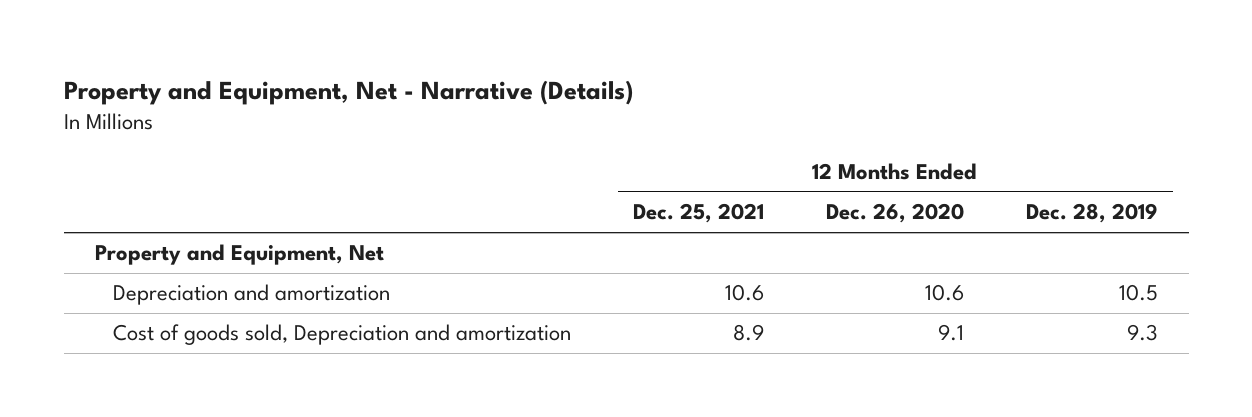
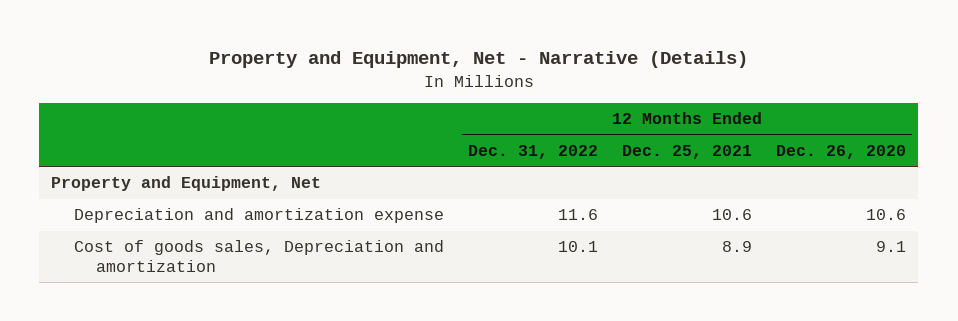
[1025,203,1158,224] Dec. 28, 2019 -> none
none -> [468,144,599,159] Dec. 31, 2022
[113,284,391,306] Depreciation and amortization -> [73,208,444,224] Depreciation and amortization expense
[113,324,572,346] Cost of goods sold, Depreciation and amortization -> [73,240,444,272] Cost of goods sales, Depreciation and amortization

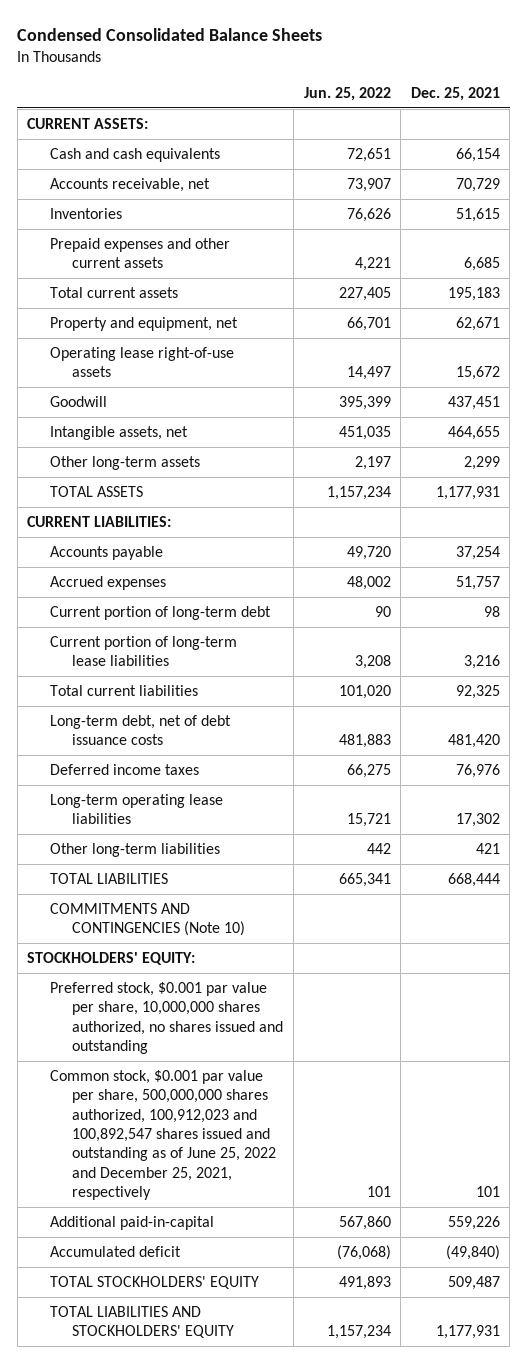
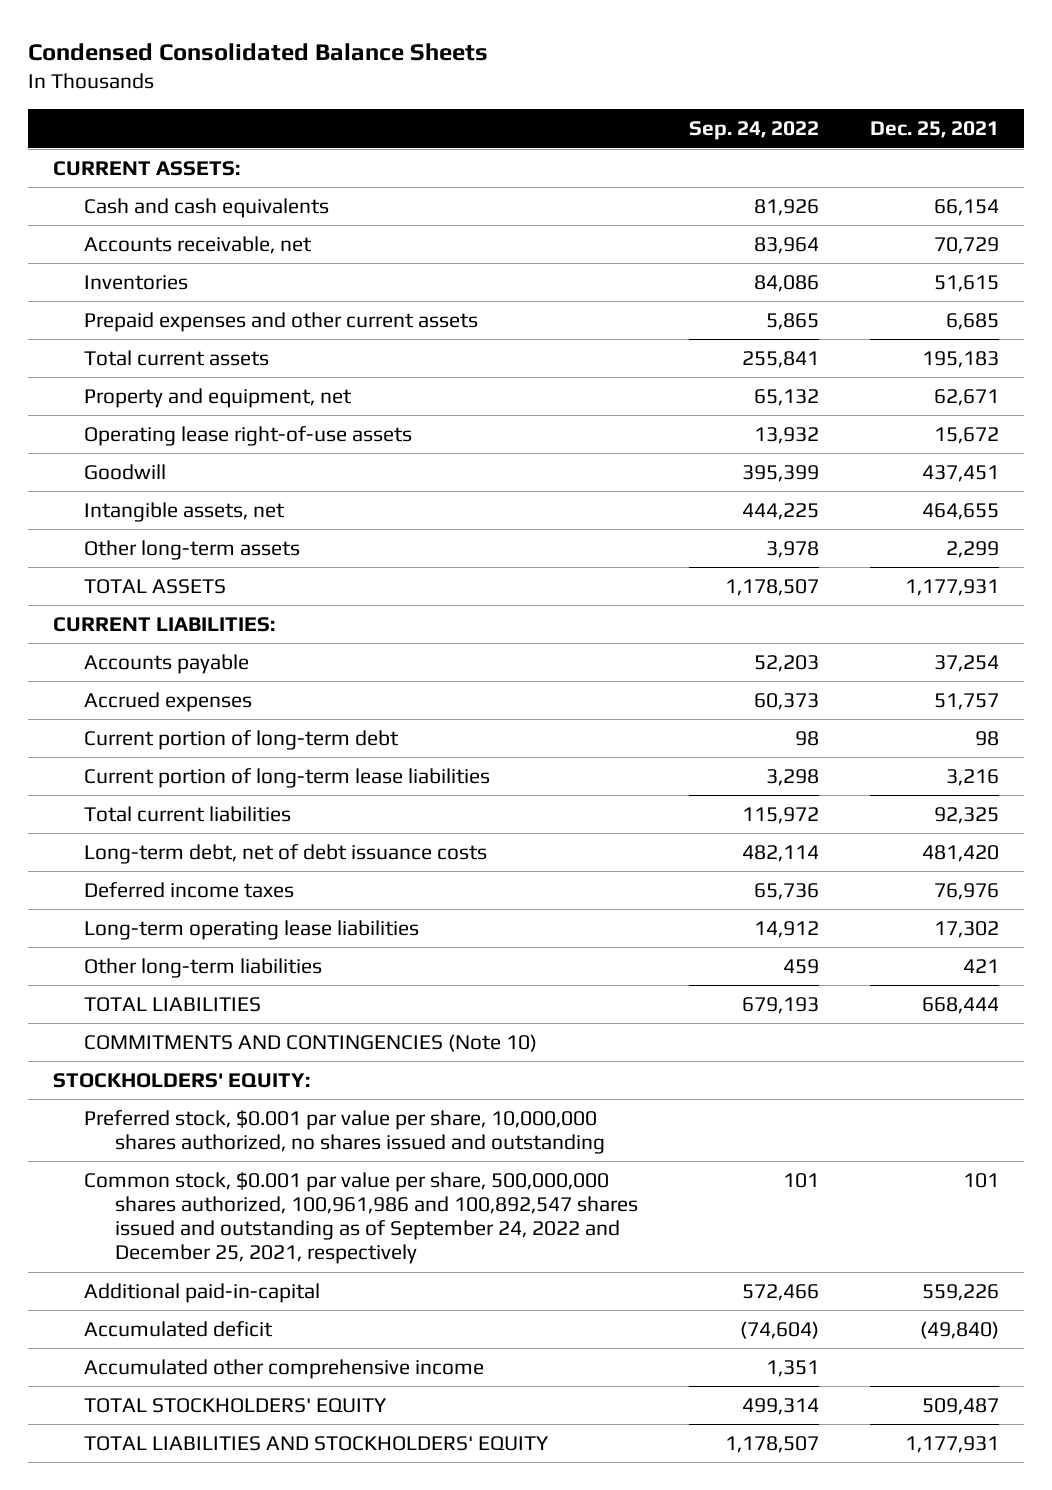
[303,86,391,101] Jun. 25, 2022 -> none
none -> [689,121,820,141] Sep. 24, 2022
[49,1070,277,1201] Common stock, $0.001 par value per share, 500,000,000 shares authorized, 100,912,023 and 100,892,547 shares issued and outstanding as of June 25, 2022 and December 25, 2021, respectively -> [84,1171,639,1265] Common stock, $0.001 par value per share, 500,000,000 shares authorized, 100,961,986 and 100,892,547 shares issued and outstanding as of September 24, 2022 and December 25, 2021, respectively
none -> [84,1358,485,1379] Accumulated other comprehensive income

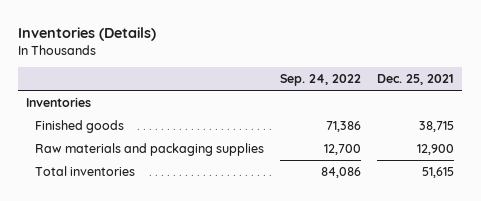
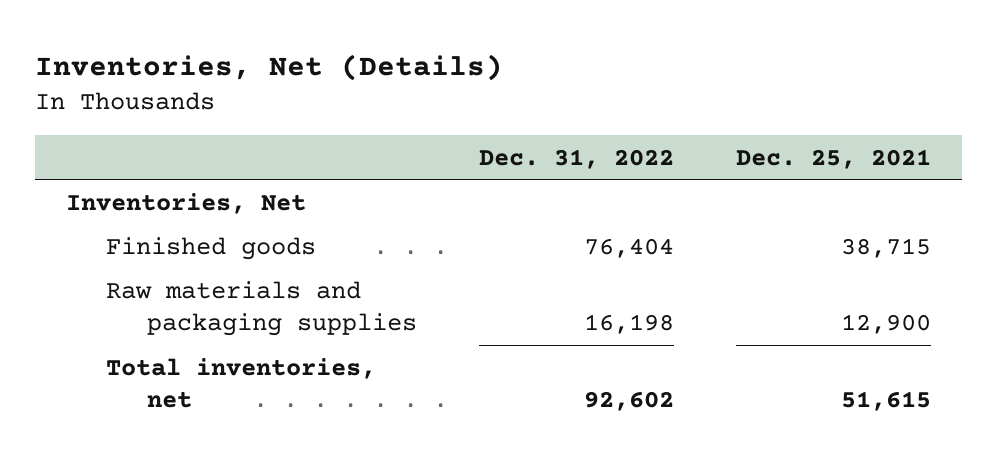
[18,26,157,41] Inventories (Details) -> [34,53,503,81] Inventories, Net (Details)
[280,74,362,87] Sep. 24, 2022 -> none
none -> [478,148,674,169] Dec. 31, 2022
[26,96,92,107] Inventories -> [65,192,306,214] Inventories, Net
[35,165,136,176] Total inventories -> [106,357,377,408] Total inventories, net

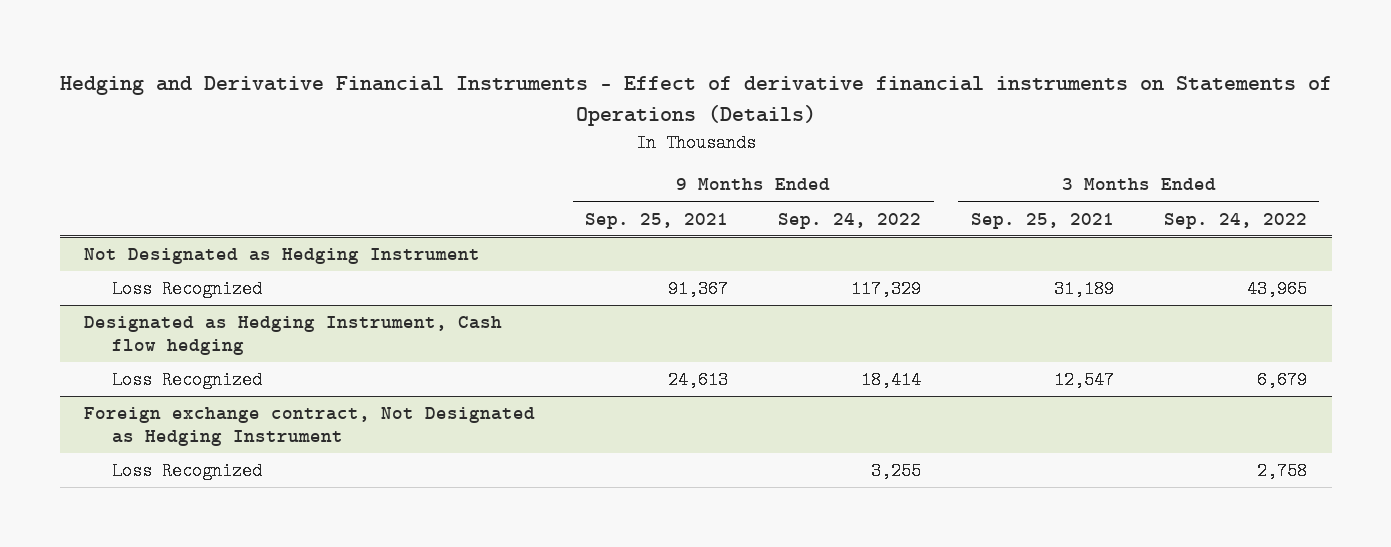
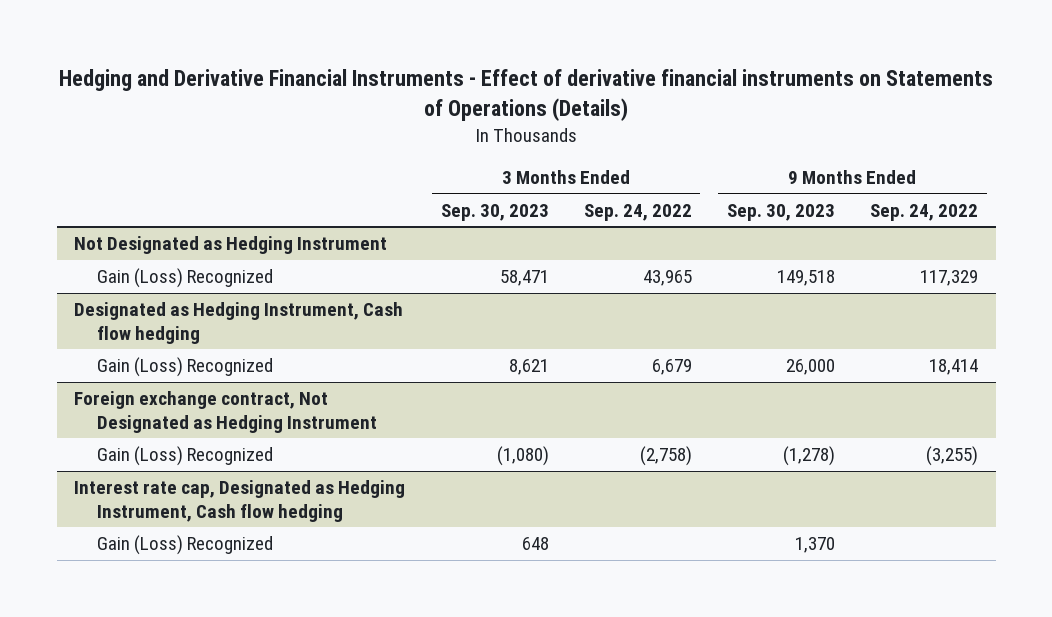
[585,212,729,229] Sep. 25, 2021 -> none
[970,212,1114,229] Sep. 25, 2021 -> none
none -> [440,203,549,221] Sep. 30, 2023
none -> [726,203,835,221] Sep. 30, 2023
[111,280,262,299] Loss Recognized -> [97,268,274,289] Gain (Loss) Recognized
[111,371,262,390] Loss Recognized -> [97,357,274,378] Gain (Loss) Recognized
[111,462,262,481] Loss Recognized -> [97,446,274,467] Gain (Loss) Recognized
[871,462,922,481] 3,255 -> [925,446,978,467] (3,255)
[1256,462,1307,481] 2,758 -> [639,446,692,467] (2,758)
none -> [74,480,406,522] Interest rate cap, Designated as Hedging Instrument, Cash flow hedging
none -> [97,535,274,556] Gain (Loss) Recognized

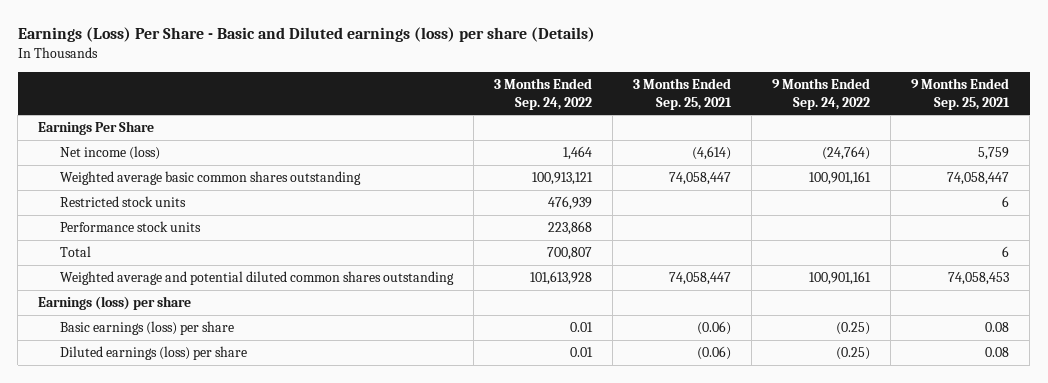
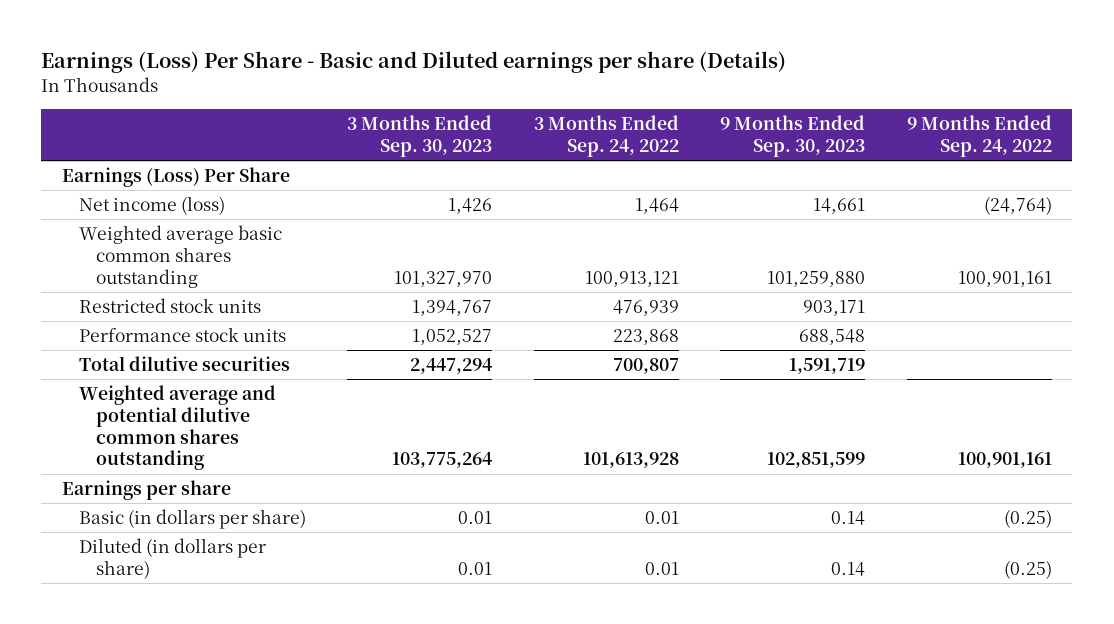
[17,27,595,43] Earnings (Loss) Per Share - Basic and Diluted earnings (loss) per share (Details) -> [41,51,787,74] Earnings (Loss) Per Share - Basic and Diluted earnings per share (Details)
[632,77,732,110] 3 Months Ended Sep. 25, 2021 -> none
[911,77,1011,110] 9 Months Ended Sep. 25, 2021 -> none
none -> [347,115,493,158] 3 Months Ended Sep. 30, 2023
none -> [720,115,866,158] 9 Months Ended Sep. 30, 2023
[38,121,155,136] Earnings Per Share -> [62,166,291,187] Earnings (Loss) Per Share
[59,246,91,258] Total -> [78,355,290,371] Total dilutive securities
[59,271,454,286] Weighted average and potential diluted common shares outstanding -> [78,384,276,471] Weighted average and potential dilutive common shares outstanding
[38,296,192,311] Earnings (loss) per share -> [62,479,232,500] Earnings per share
[59,321,234,336] Basic earnings (loss) per share -> [78,508,306,529] Basic (in dollars per share)
[59,346,247,361] Diluted earnings (loss) per share -> [78,537,266,579] Diluted (in dollars per share)

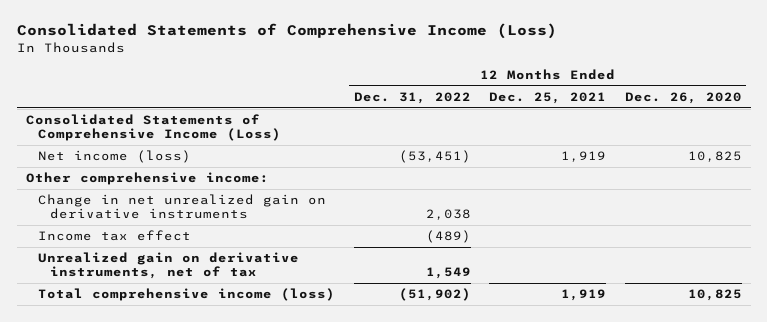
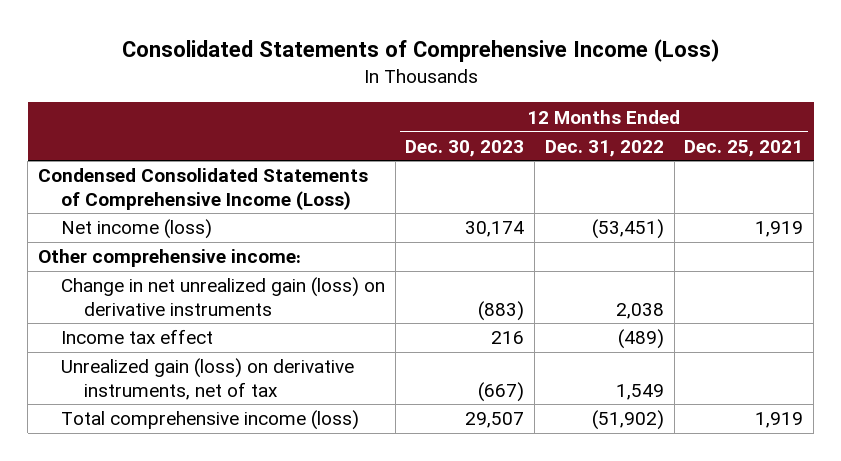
[624,91,742,104] Dec. 26, 2020 -> none
none -> [405,139,525,157] Dec. 30, 2023
[25,114,282,142] Consolidated Statements of Comprehensive Income (Loss) -> [37,168,368,210] Condensed Consolidated Statements of Comprehensive Income (Loss)
[38,194,327,220] Change in net unrealized gain on derivative instruments -> [60,277,385,316] Change in net unrealized gain (loss) on derivative instruments
[38,252,300,280] Unrealized gain on derivative instruments, net of tax -> [60,358,354,400] Unrealized gain (loss) on derivative instruments, net of tax

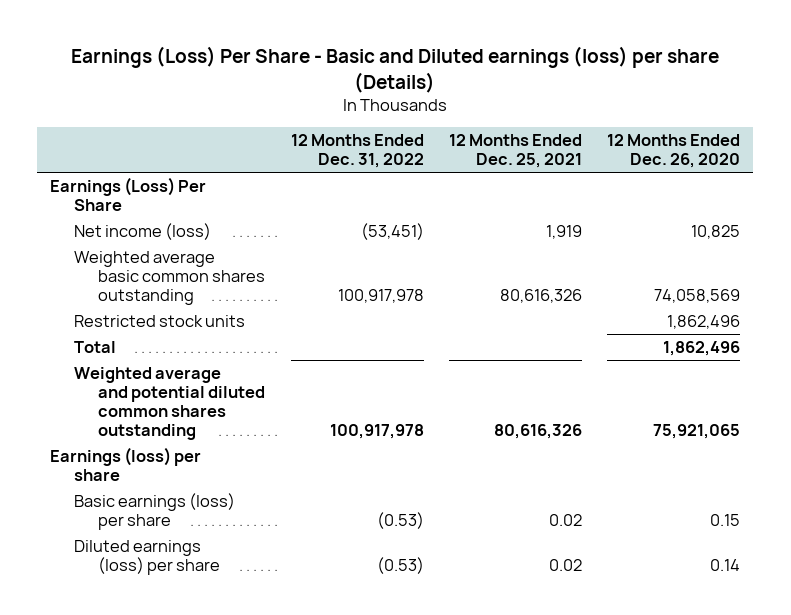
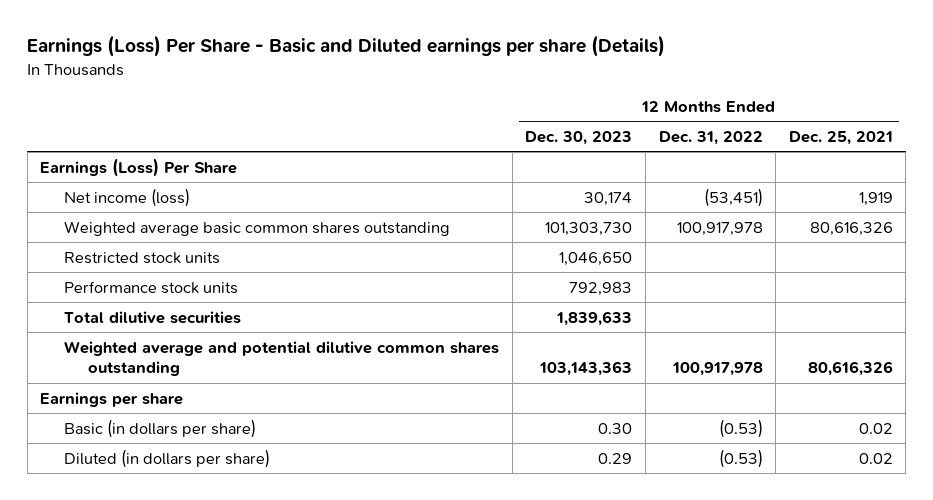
[71,46,720,93] Earnings (Loss) Per Share - Basic and Diluted earnings (loss) per share (Details) -> [27,35,666,58] Earnings (Loss) Per Share - Basic and Diluted earnings per share (Details)
[607,134,741,169] 12 Months Ended Dec. 26, 2020 -> none
none -> [525,130,633,145] Dec. 30, 2023
none -> [64,280,239,294] Performance stock units
[74,340,117,353] Total -> [64,310,242,324] Total dilutive securities
[74,366,266,441] Weighted average and potential diluted common shares outstanding -> [64,340,500,377] Weighted average and potential dilutive common shares outstanding
[50,446,202,481] Earnings (loss) per share -> [40,391,184,407] Earnings per share
[74,492,236,530] Basic earnings (loss) per share -> [64,418,257,438] Basic (in dollars per share)
[74,539,221,575] Diluted earnings (loss) per share -> [64,448,271,468] Diluted (in dollars per share)

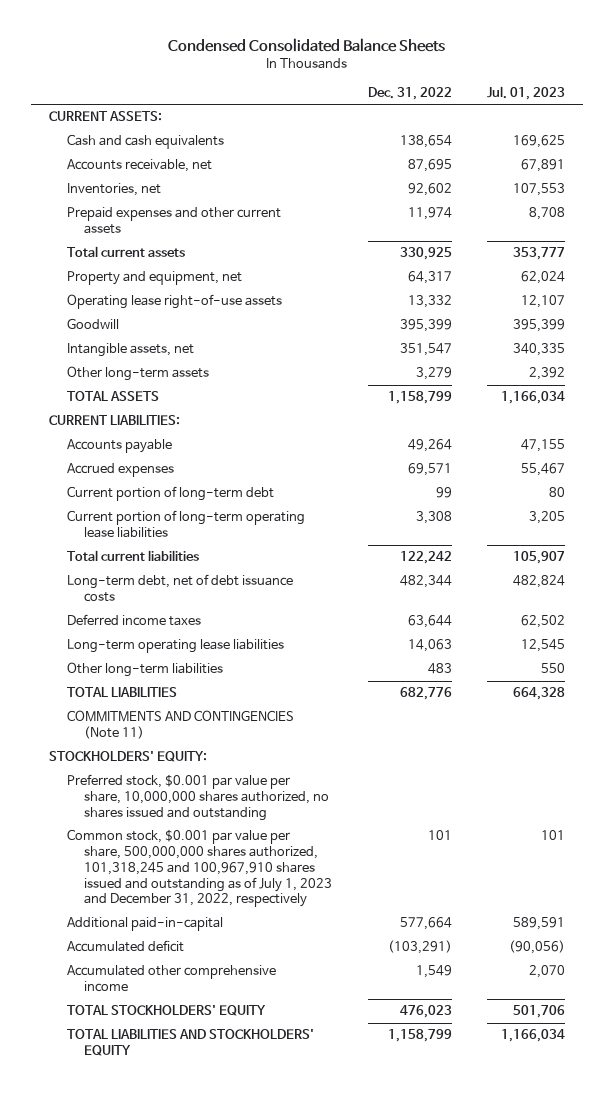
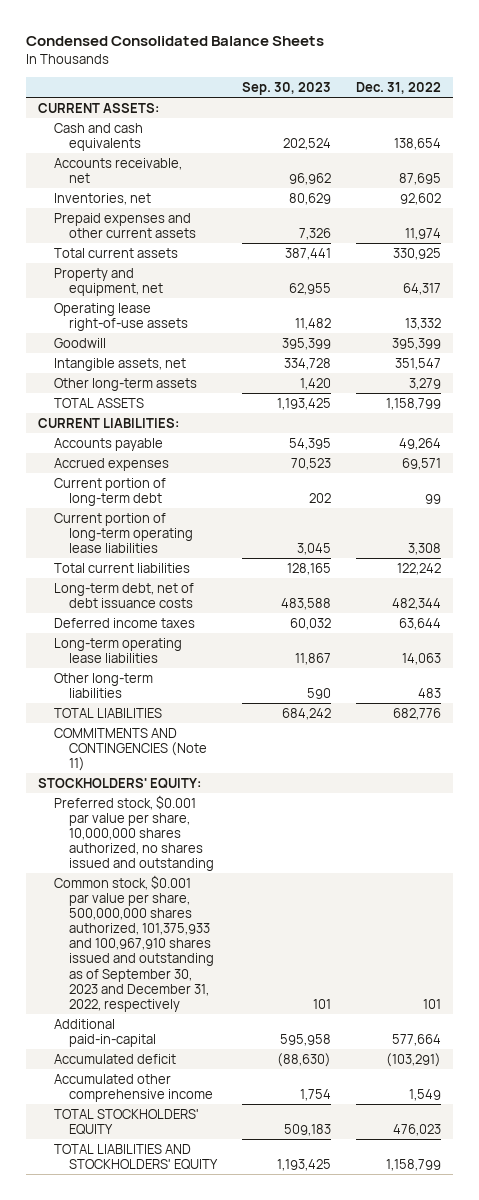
[487,85,566,100] Jul. 01, 2023 -> none
none -> [242,82,332,96] Sep. 30, 2023
[66,829,332,908] Common stock, $0.001 par value per share, 500,000,000 shares authorized, 101,318,245 and 100,967,910 shares issued and outstanding as of July 1, 2023 and December 31, 2022, respectively -> [53,874,215,1012] Common stock, $0.001 par value per share, 500,000,000 shares authorized, 101,375,933 and 100,967,910 shares issued and outstanding as of September 30, 2023 and December 31, 2022, respectively

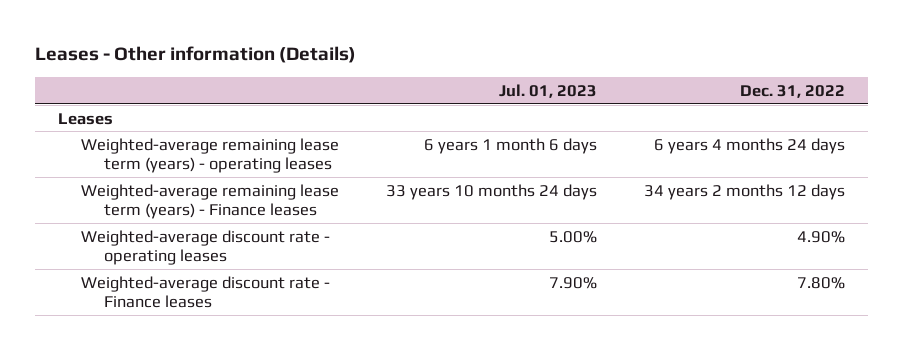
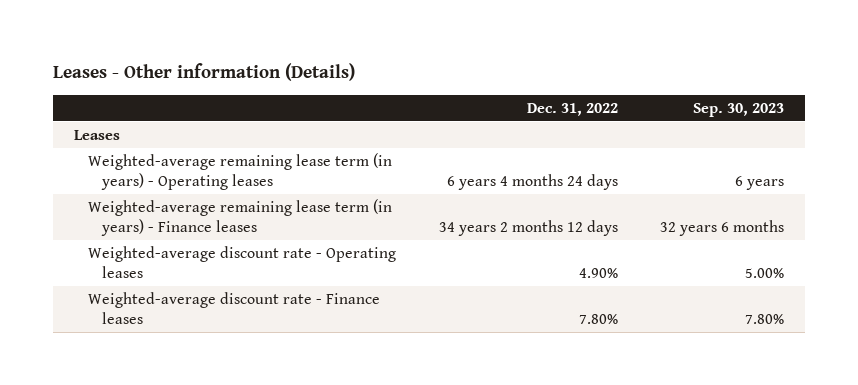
[498,83,597,98] Jul. 01, 2023 -> none
none -> [692,102,784,117] Sep. 30, 2023
[80,137,339,174] Weighted-average remaining lease term (years) - operating leases -> [88,153,393,190] Weighted-average remaining lease term (in years) - Operating leases
[80,183,339,220] Weighted-average remaining lease term (years) - Finance leases -> [88,199,393,236] Weighted-average remaining lease term (in years) - Finance leases
[80,229,330,266] Weighted-average discount rate - operating leases -> [88,246,397,278] Weighted-average discount rate - Operating leases

